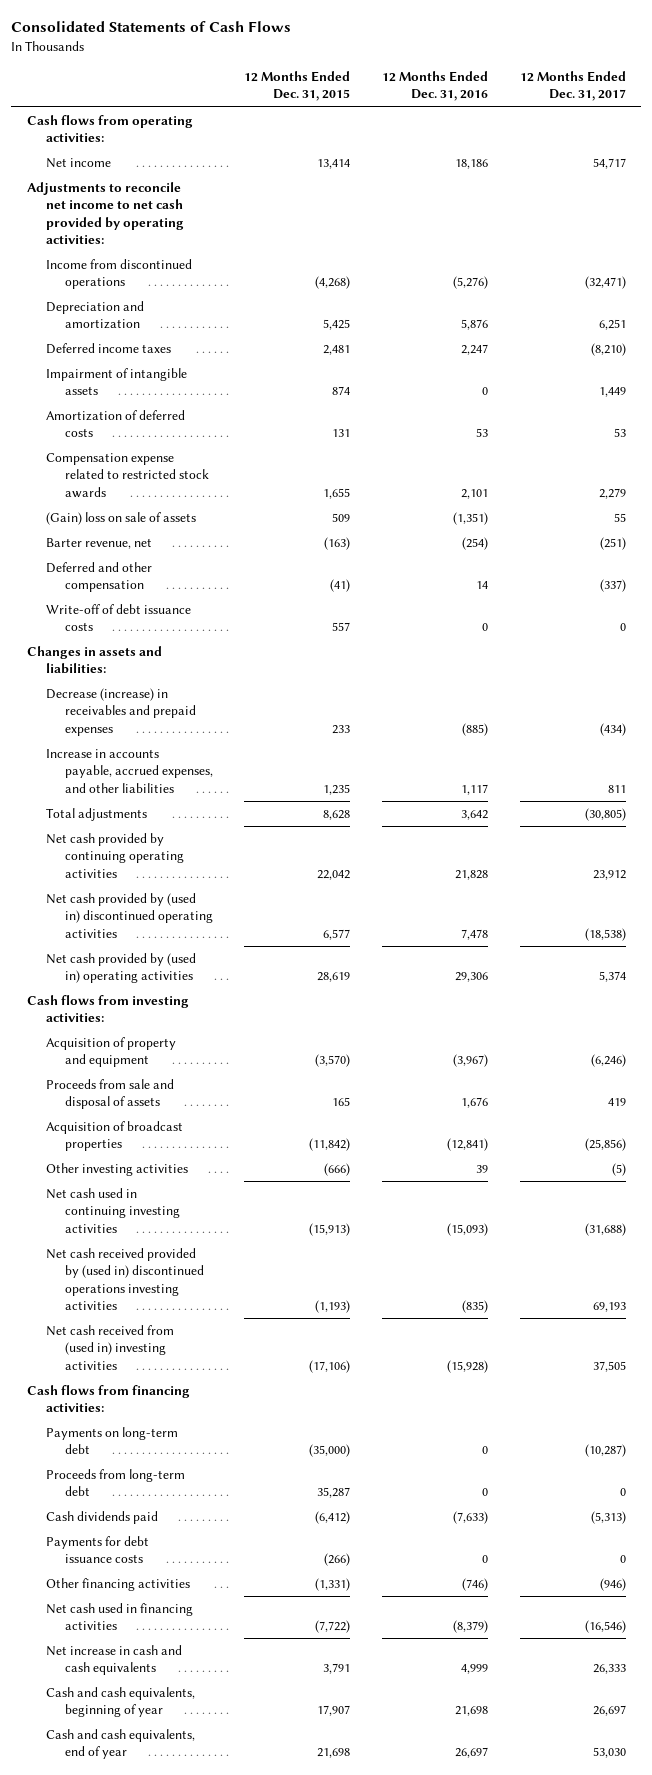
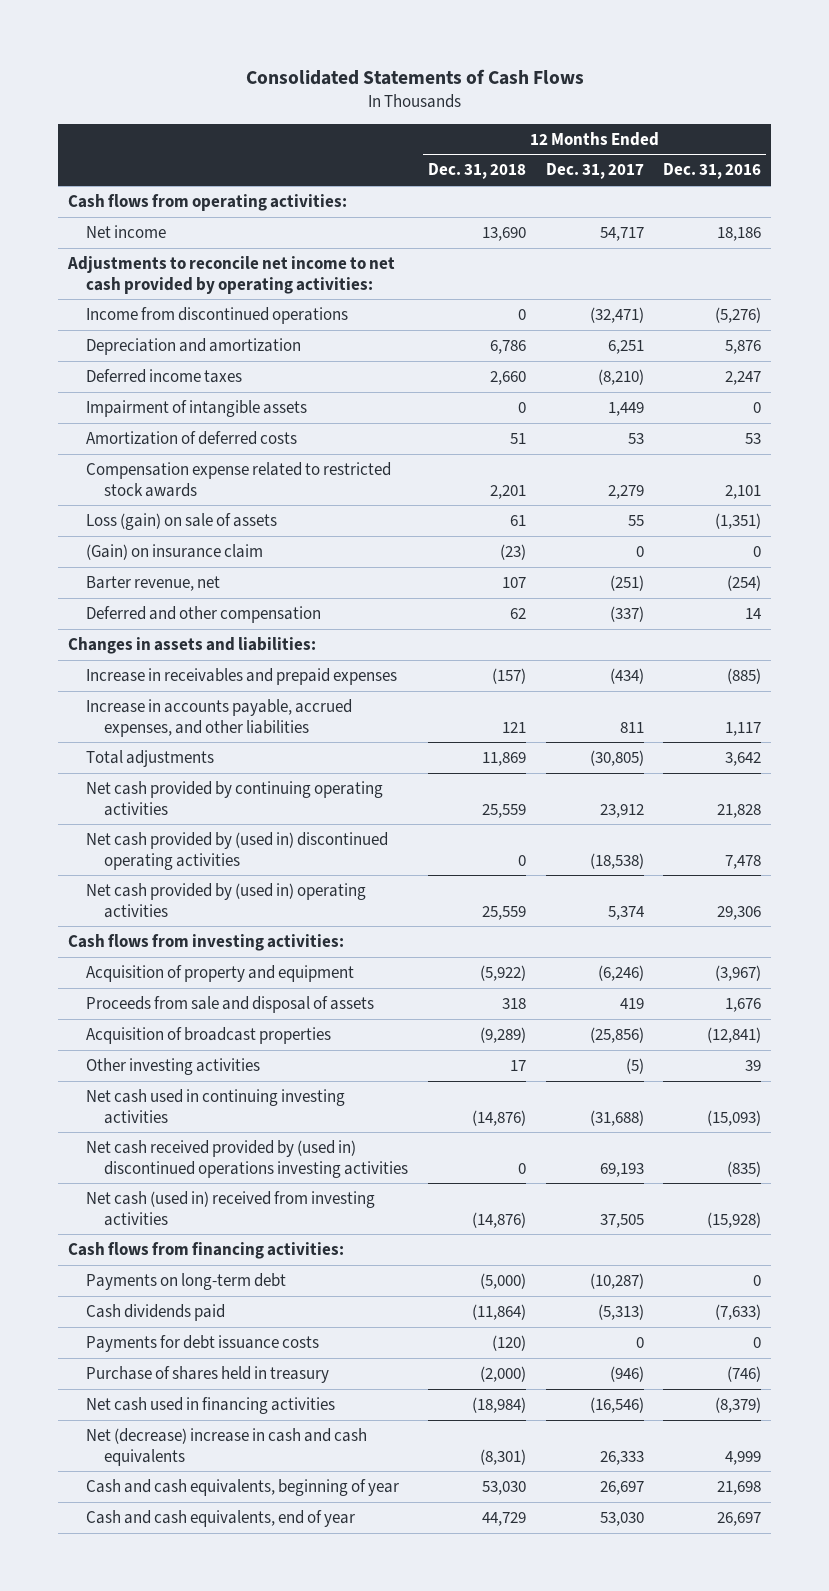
[244,71,351,102] 12 Months Ended Dec. 31, 2015 -> none
none -> [428,163,527,180] Dec. 31, 2018
[45,511,196,525] (Gain) loss on sale of assets -> [86,512,278,530] Loss (gain) on sale of assets
none -> [86,543,264,560] (Gain) on insurance claim
[45,603,191,632] Write-off of debt issuance costs -> none
[45,687,196,736] Decrease (increase) in receivables and prepaid expenses -> [86,667,398,685] Increase in receivables and prepaid expenses
[45,1324,174,1370] Net cash received from (used in) investing activities -> [86,1190,376,1226] Net cash (used in) received from investing activities
[45,1468,185,1497] Proceeds from long-term debt -> none
[45,1577,190,1591] Other financing activities -> [86,1365,330,1383] Purchase of shares held in treasury
[45,1644,182,1676] Net increase in cash and cash equivalents -> [86,1427,368,1466] Net (decrease) increase in cash and cash equivalents

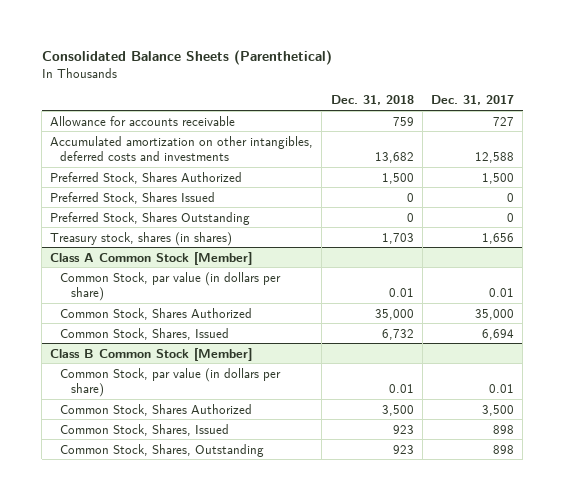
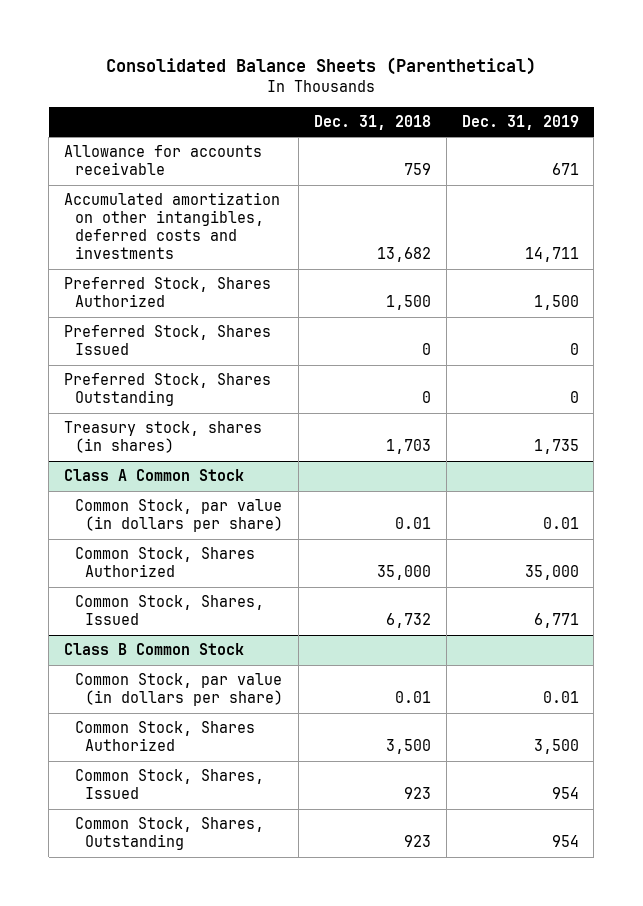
[430,95,514,106] Dec. 31, 2017 -> none
none -> [461,115,579,131] Dec. 31, 2019
[50,251,253,265] Class A Common Stock [Member] -> [64,469,245,482] Class A Common Stock
[50,347,253,361] Class B Common Stock [Member] -> [64,643,245,656] Class B Common Stock

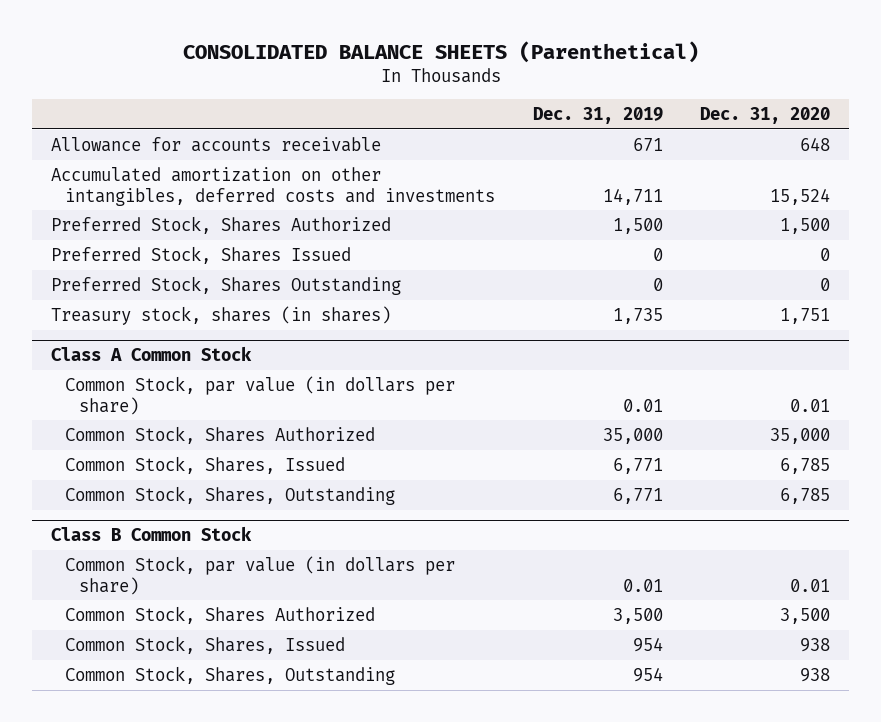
[106,56,537,75] Consolidated Balance Sheets (Parenthetical) -> [182,40,699,63] CONSOLIDATED BALANCE SHEETS (Parenthetical)
[313,115,431,131] Dec. 31, 2018 -> none
none -> [700,106,831,124] Dec. 31, 2020
none -> [64,485,395,505] Common Stock, Shares, Outstanding

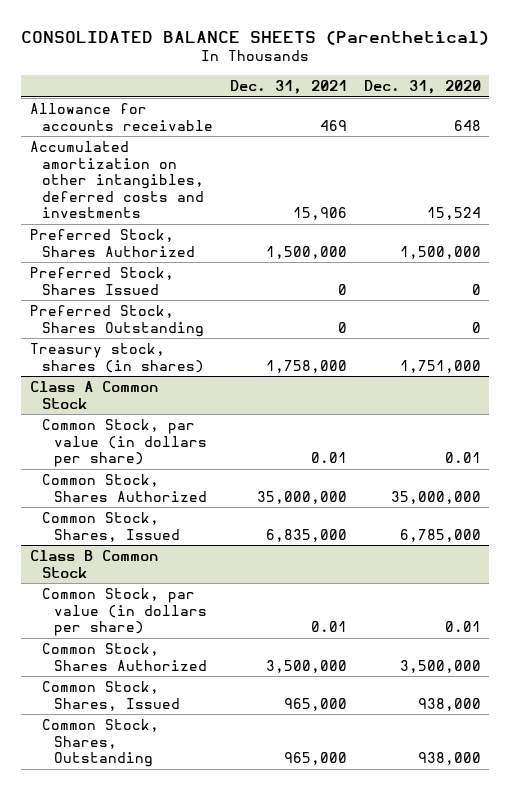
[532,106,663,124] Dec. 31, 2019 -> none
none -> [229,80,347,95] Dec. 31, 2021
[780,217,831,234] 1,500 -> [399,245,481,259] 1,500,000
[780,307,831,324] 1,751 -> [399,359,481,373] 1,751,000
[64,485,395,505] Common Stock, Shares, Outstanding -> none
[770,427,831,444] 35,000 -> [390,490,481,504] 35,000,000
[780,457,831,474] 6,785 -> [399,528,481,542] 6,785,000
[780,607,831,624] 3,500 -> [399,659,481,673] 3,500,000
[800,637,831,652] 938 -> [417,697,481,711] 938,000
[800,667,831,682] 938 -> [417,752,481,766] 938,000

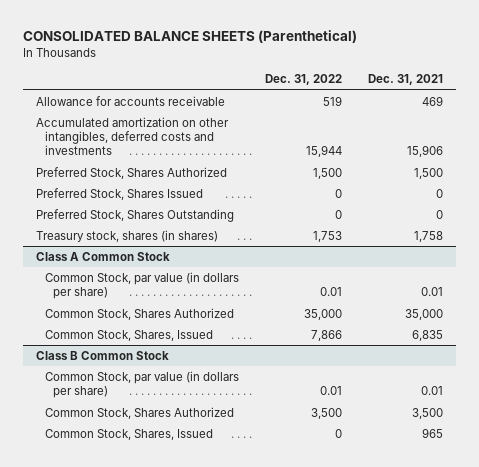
[363,80,481,95] Dec. 31, 2020 -> none
none -> [264,74,342,86] Dec. 31, 2022
[265,245,347,259] 1,500,000 -> [413,167,443,179] 1,500
[265,359,347,373] 1,758,000 -> [413,230,443,242] 1,758
[256,490,347,504] 35,000,000 -> [404,308,443,320] 35,000
[265,528,347,542] 6,835,000 -> [411,329,443,341] 6,835
[41,719,159,768] Common Stock, Shares, Outstanding -> none
[265,659,347,673] 3,500,000 -> [411,407,443,419] 3,500
[283,697,347,711] 965,000 -> [421,427,443,438] 965

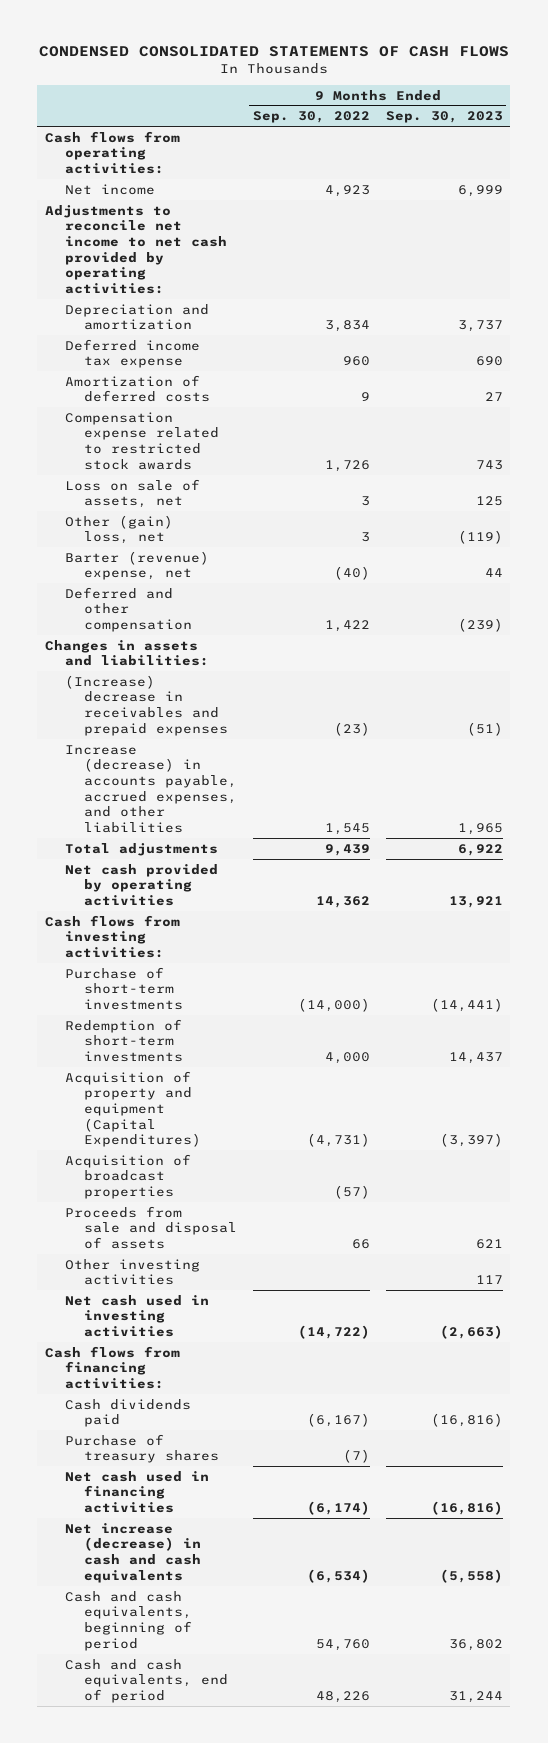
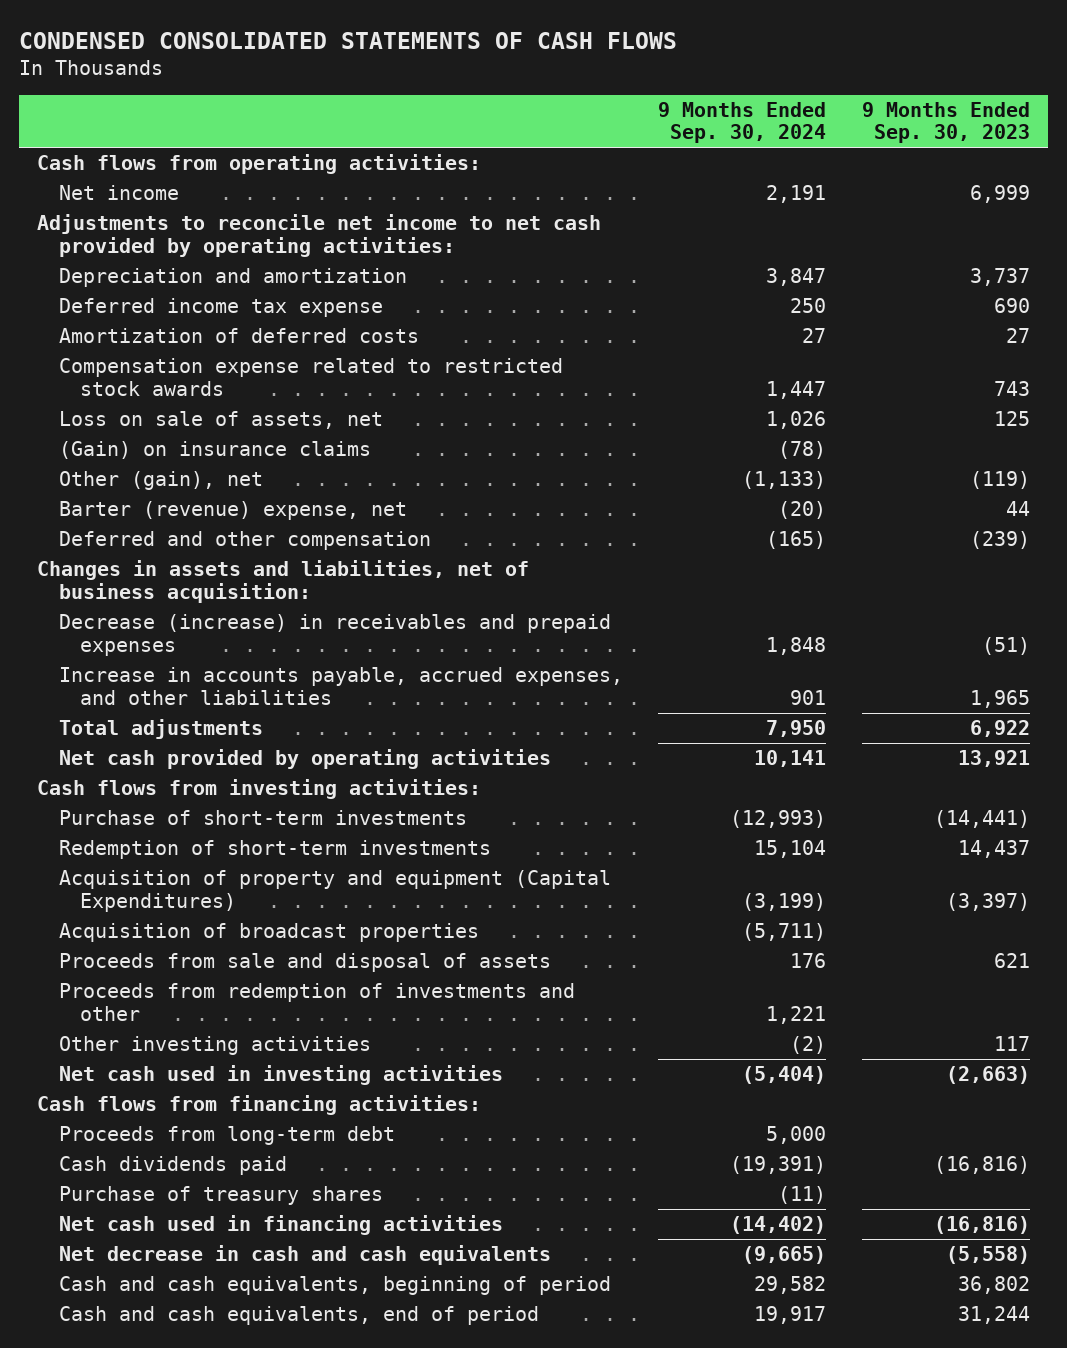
[252,111,370,124] Sep. 30, 2022 -> none
none -> [658,101,827,144] 9 Months Ended Sep. 30, 2024
none -> [58,441,371,460] (Gain) on insurance claims
[64,514,173,545] Other (gain) loss, net -> [58,471,263,491] Other (gain), net
[45,639,209,667] Changes in assets and liabilities: -> [36,560,529,603] Changes in assets and liabilities, net of business acquisition:
[64,674,228,736] (Increase) decrease in receivables and prepaid expenses -> [58,614,611,656] Decrease (increase) in receivables and prepaid expenses
[64,744,237,833] Increase (decrease) in accounts payable, accrued expenses, and other liabilities -> [58,667,623,705] Increase in accounts payable, accrued expenses, and other liabilities
none -> [58,983,575,1021] Proceeds from redemption of investments and other
none -> [58,1126,395,1146] Proceeds from long-term debt
[64,1522,201,1583] Net increase (decrease) in cash and cash equivalents -> [58,1245,551,1266] Net decrease in cash and cash equivalents

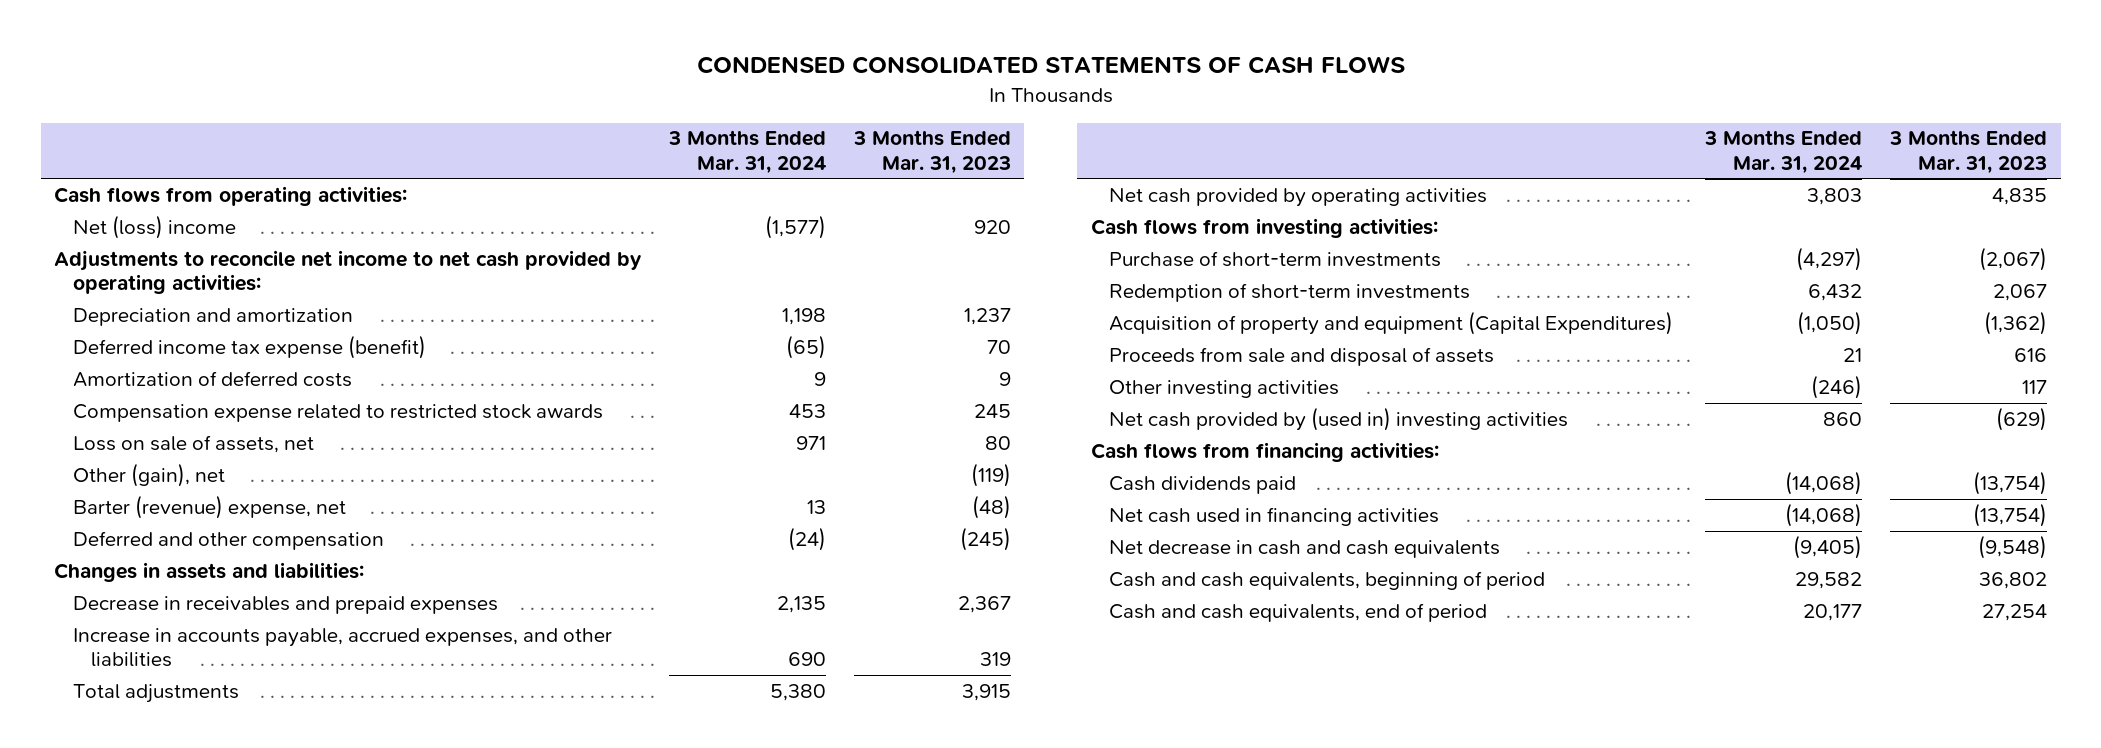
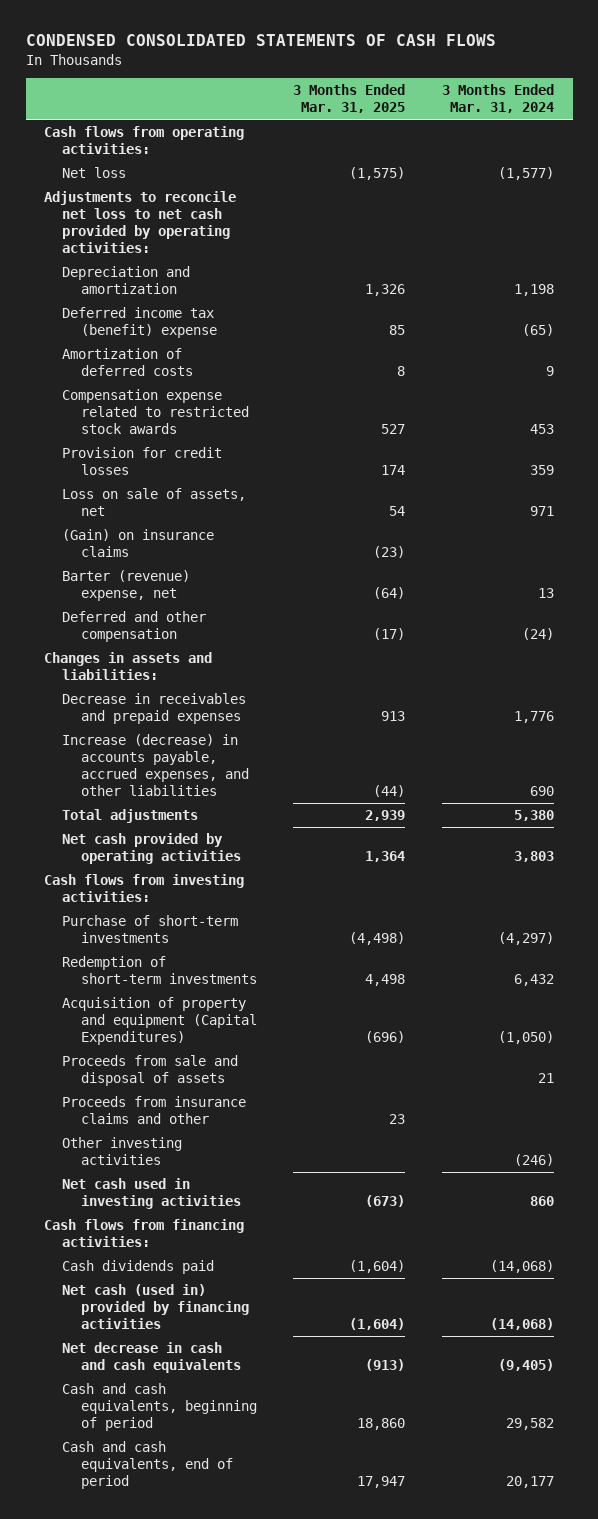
[852,130,1011,174] 3 Months Ended Mar. 31, 2023 -> none
none -> [293,84,406,114] 3 Months Ended Mar. 31, 2025
[72,214,236,239] Net (loss) income -> [62,166,127,178] Net loss
[54,249,643,295] Adjustments to reconcile net income to net cash provided by operating activities: -> [43,190,236,254] Adjustments to reconcile net loss to net cash provided by operating activities:
[72,334,426,359] Deferred income tax expense (benefit) -> [62,306,217,339] Deferred income tax (benefit) expense
none -> [62,446,223,476] Provision for credit losses
[72,462,225,487] Other (gain), net -> none
none -> [62,528,215,558] (Gain) on insurance claims
[777,595,827,613] 2,135 -> [514,711,555,724] 1,776
[72,627,612,668] Increase in accounts payable, accrued expenses, and other liabilities -> [62,733,249,797] Increase (decrease) in accounts payable, accrued expenses, and other liabilities
none -> [62,1095,247,1125] Proceeds from insurance claims and other
[1108,406,1568,431] Net cash provided by (used in) investing activities -> [62,1177,241,1210] Net cash used in investing activities
[1108,506,1439,526] Net cash used in financing activities -> [62,1283,249,1330] Net cash (used in) provided by financing activities

